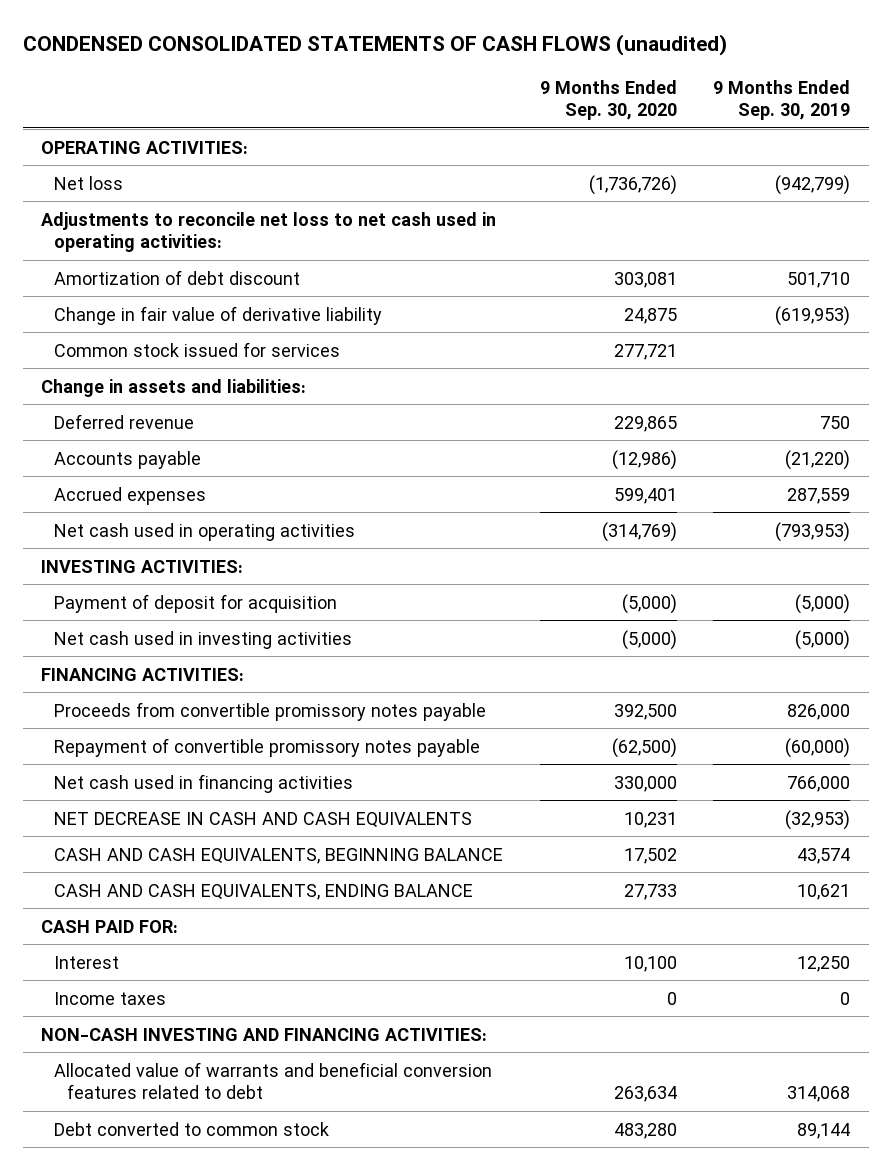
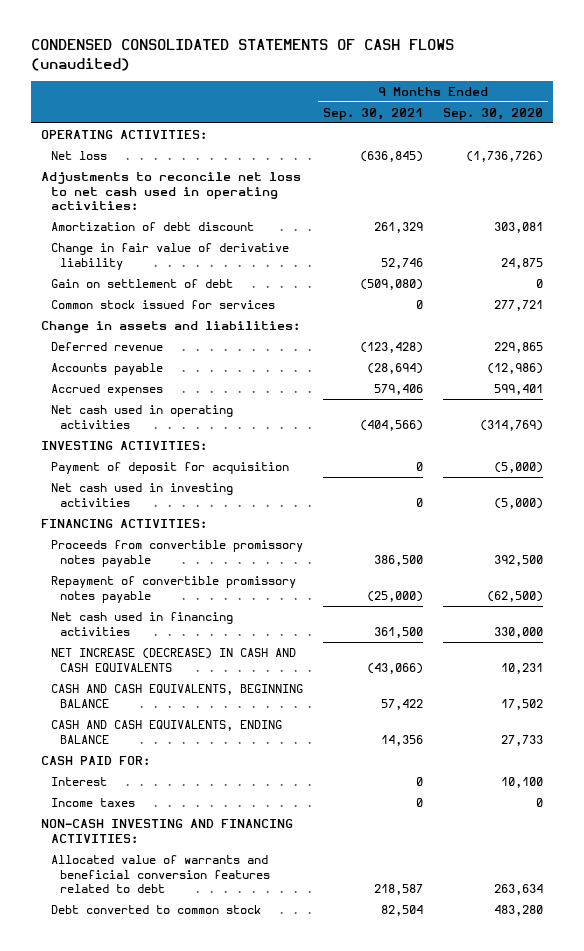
[713,79,851,120] 9 Months Ended Sep. 30, 2019 -> none
none -> [322,107,423,120] Sep. 30, 2021
none -> [50,279,233,289] Gain on settlement of debt
[54,811,473,828] NET DECREASE IN CASH AND CASH EQUIVALENTS -> [50,648,296,672] NET INCREASE (DECREASE) IN CASH AND CASH EQUIVALENTS

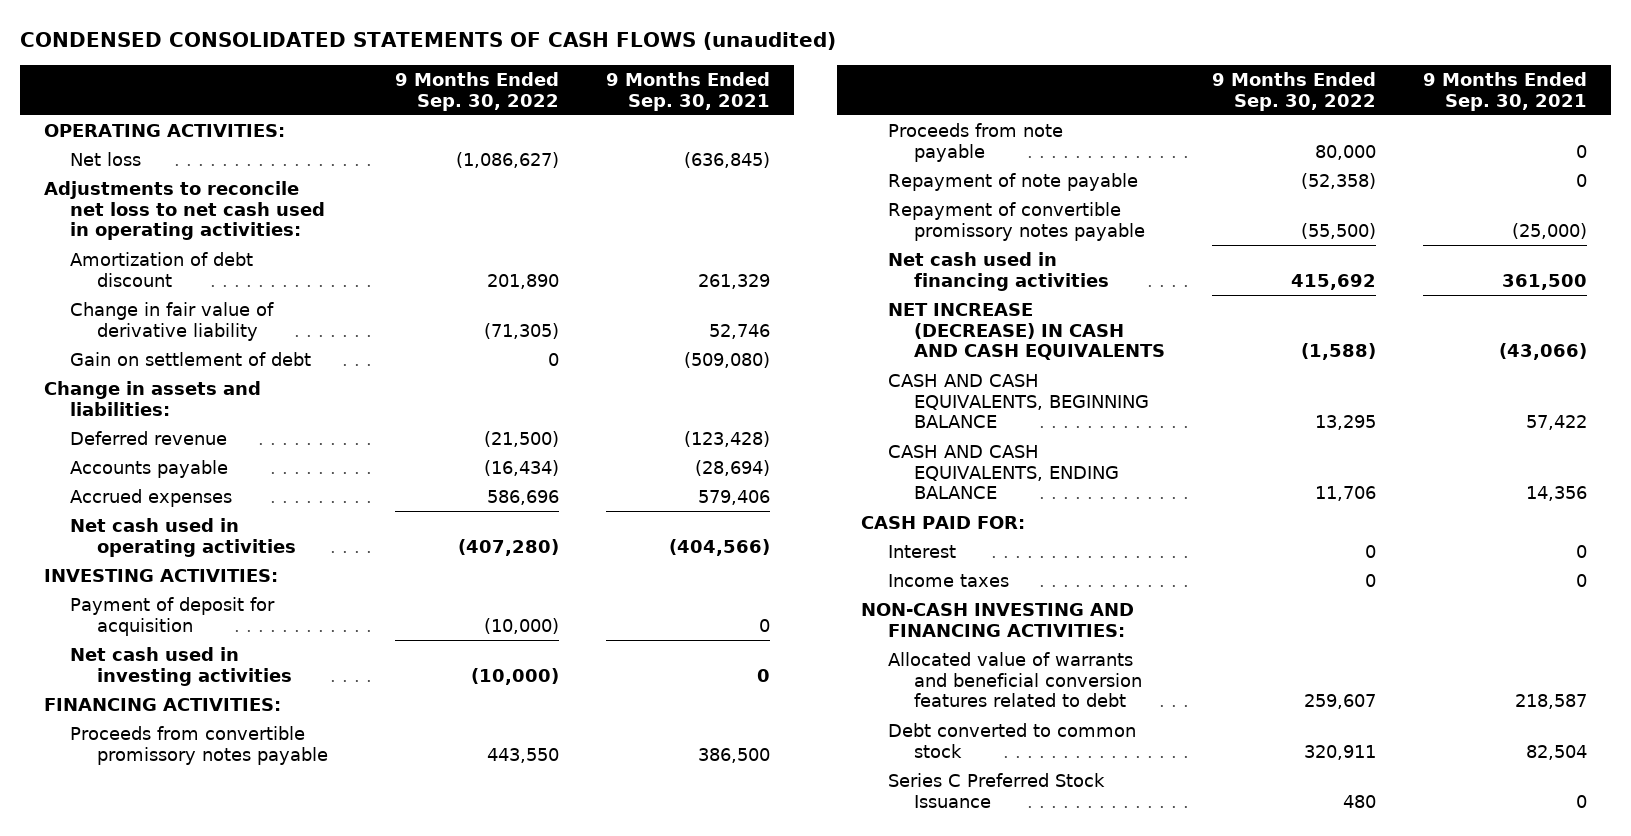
[443,107,544,120] Sep. 30, 2020 -> none
none -> [395,71,560,111] 9 Months Ended Sep. 30, 2022
[50,300,275,310] Common stock issued for services -> none
none -> [887,122,1063,162] Proceeds from note payable
none -> [887,172,1138,191] Repayment of note payable
none -> [887,772,1105,808] Series C Preferred Stock Issuance

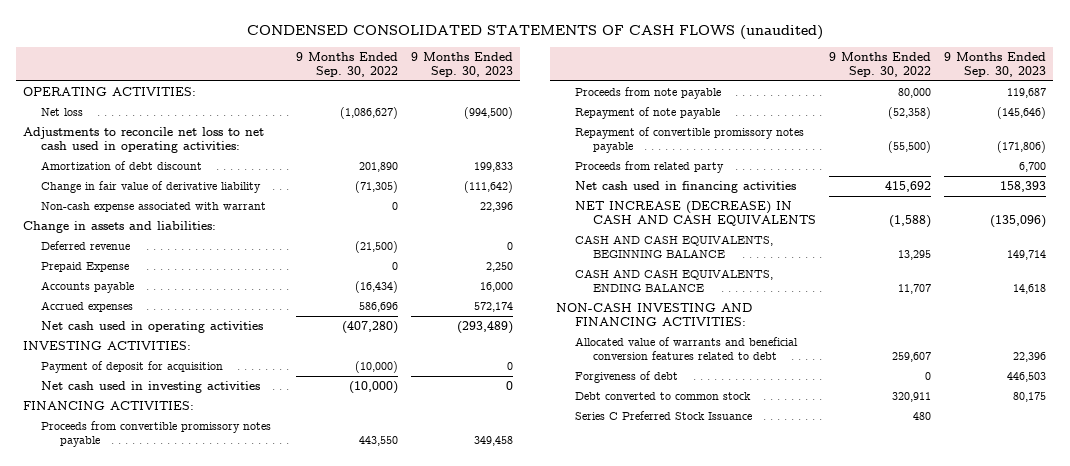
[606,71,771,111] 9 Months Ended Sep. 30, 2021 -> none
none -> [411,51,514,77] 9 Months Ended Sep. 30, 2023
[70,351,312,366] Gain on settlement of debt -> none
none -> [41,201,267,212] Non-cash expense associated with warrant
none -> [41,261,130,272] Prepaid Expense
none -> [574,160,724,173] Proceeds from related party
[860,515,1025,529] CASH PAID FOR: -> none
[887,544,956,558] Interest -> none
[887,573,1009,587] Income taxes -> none
[1315,486,1377,502] 11,706 -> [898,284,932,295] 11,707
none -> [574,370,678,383] Forgiveness of debt

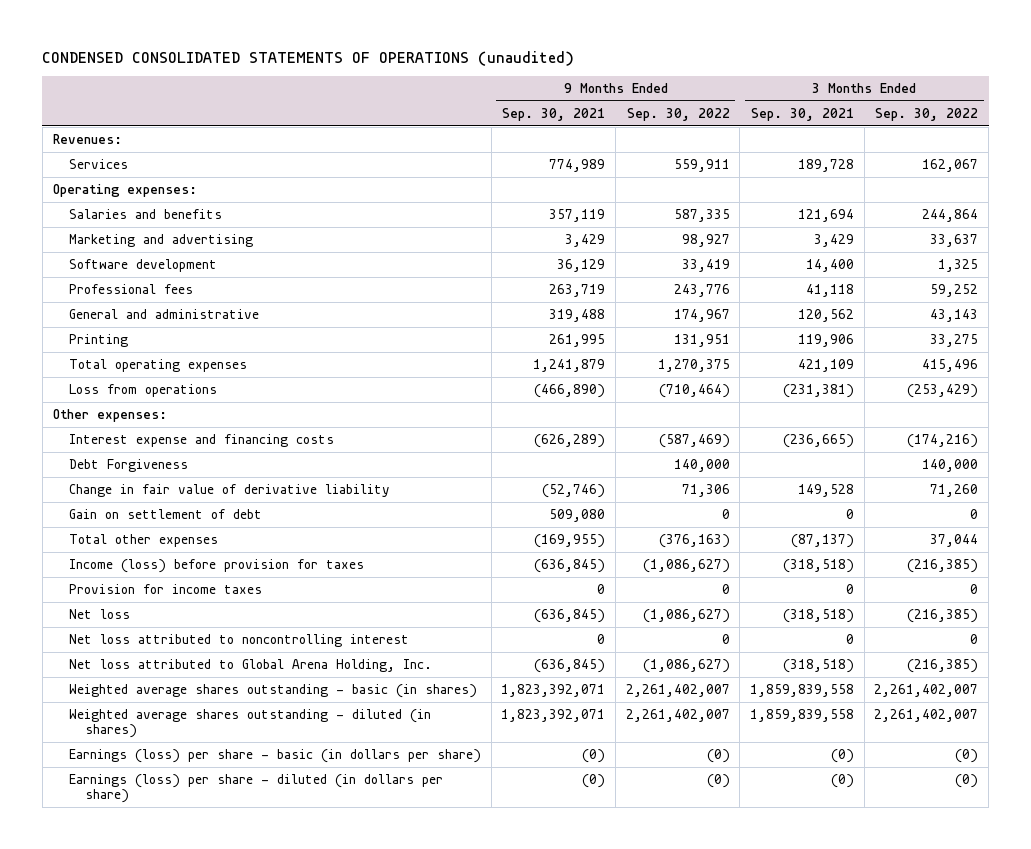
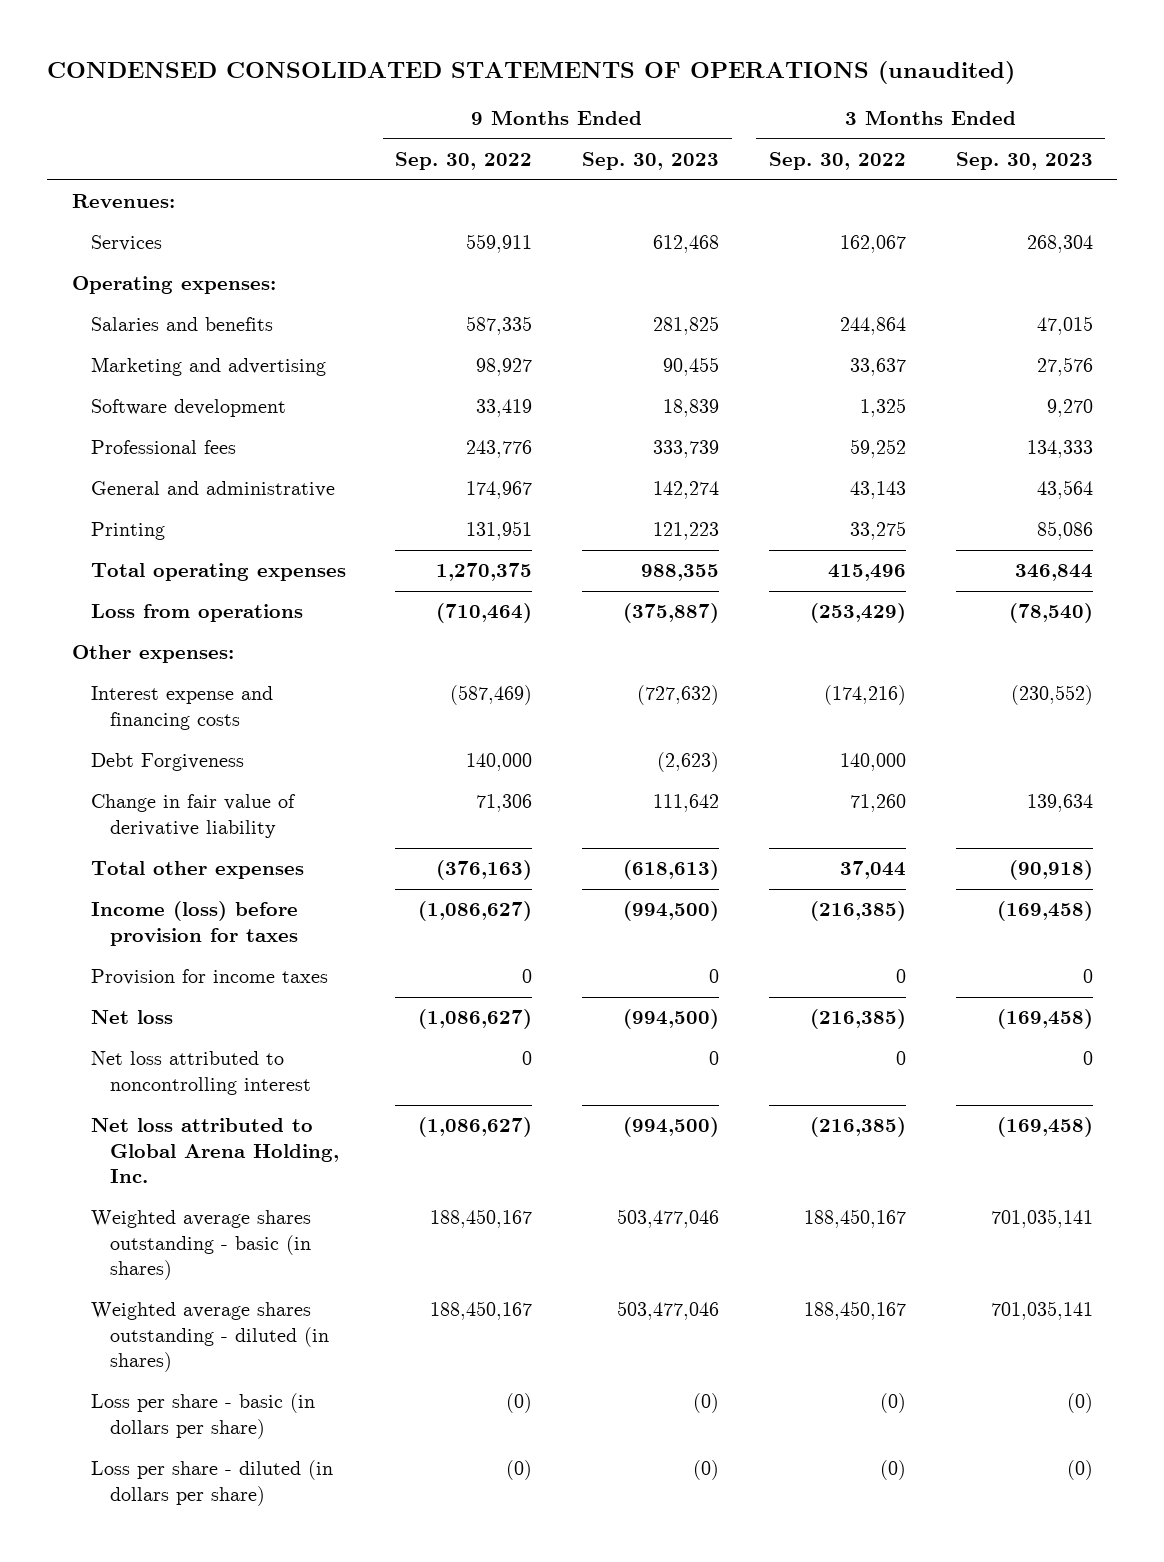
[502,107,606,121] Sep. 30, 2021 -> none
[751,107,855,121] Sep. 30, 2021 -> none
none -> [582,152,720,171] Sep. 30, 2023
none -> [955,152,1093,171] Sep. 30, 2023
[69,508,263,519] Gain on settlement of debt -> none
[625,683,730,697] 2,261,402,007 -> [430,1209,533,1229] 188,450,167
[874,683,979,697] 2,261,402,007 -> [803,1209,906,1229] 188,450,167
[625,708,730,722] 2,261,402,007 -> [430,1301,533,1321] 188,450,167
[874,708,979,722] 2,261,402,007 -> [803,1301,906,1321] 188,450,167
[69,748,482,763] Earnings (loss) per share - basic (in dollars per share) -> [90,1393,315,1439] Loss per share - basic (in dollars per share)
[69,773,444,804] Earnings (loss) per share - diluted (in dollars per share) -> [90,1460,333,1506] Loss per share - diluted (in dollars per share)

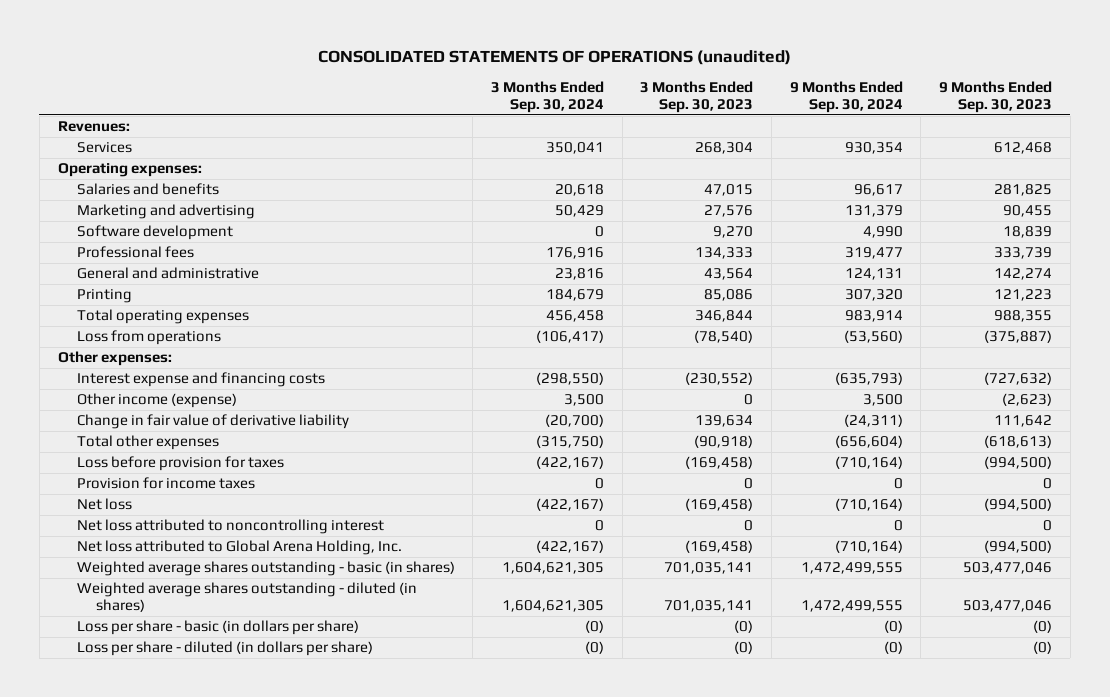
[46,60,1015,84] CONDENSED CONSOLIDATED STATEMENTS OF OPERATIONS (unaudited) -> [317,50,791,66] CONSOLIDATED STATEMENTS OF OPERATIONS (unaudited)
[395,152,533,171] Sep. 30, 2022 -> none
[768,152,906,171] Sep. 30, 2022 -> none
none -> [491,81,605,114] 3 Months Ended Sep. 30, 2024
none -> [789,81,903,114] 9 Months Ended Sep. 30, 2024
[90,753,244,772] Debt Forgiveness -> none
none -> [76,393,237,409] Other income (expense)
[90,901,298,946] Income (loss) before provision for taxes -> [76,456,284,472] Loss before provision for taxes

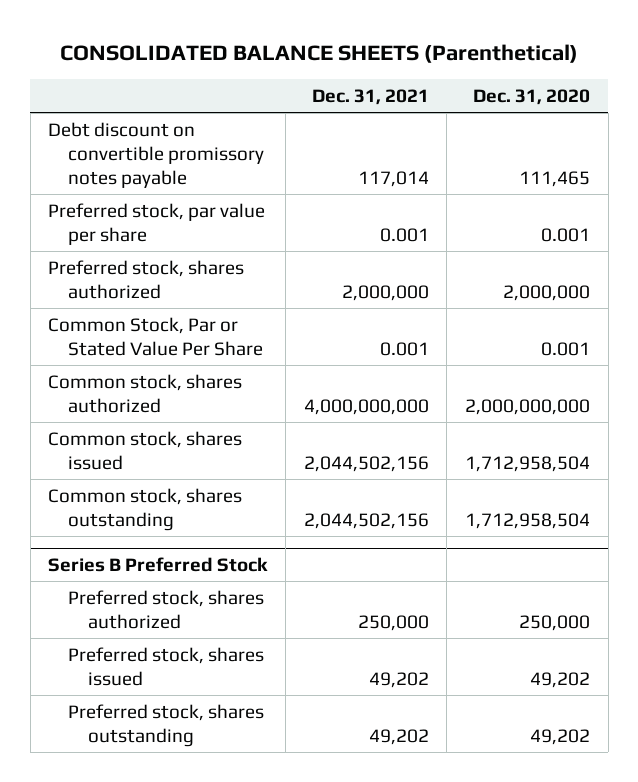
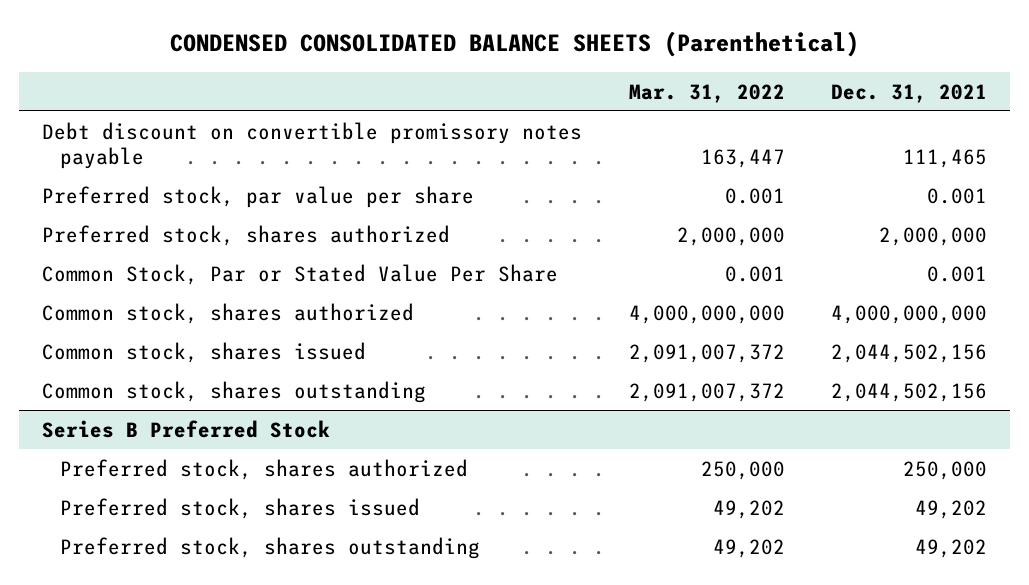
[60,43,579,63] CONSOLIDATED BALANCE SHEETS (Parenthetical) -> [169,31,859,58] CONDENSED CONSOLIDATED BALANCE SHEETS (Parenthetical)
[473,88,591,105] Dec. 31, 2020 -> none
none -> [628,83,785,103] Mar. 31, 2022
[357,170,429,187] 117,014 -> [902,148,987,168] 111,465

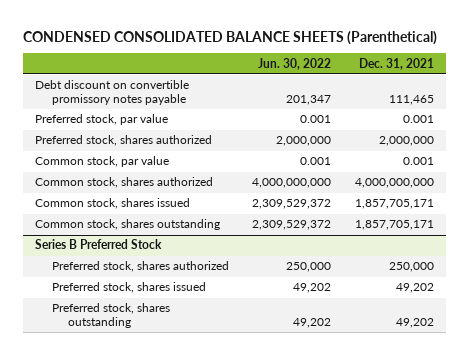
[628,83,785,103] Mar. 31, 2022 -> none
none -> [258,57,332,70] Jun. 30, 2022
[42,185,475,208] Preferred stock, par value per share -> [35,114,169,126] Preferred stock, par value
[42,263,559,285] Common Stock, Par or Stated Value Per Share -> [35,156,170,168] Common stock, par value
[830,343,987,363] 2,044,502,156 -> [355,199,435,210] 1,857,705,171
[830,382,987,402] 2,044,502,156 -> [355,220,435,231] 1,857,705,171

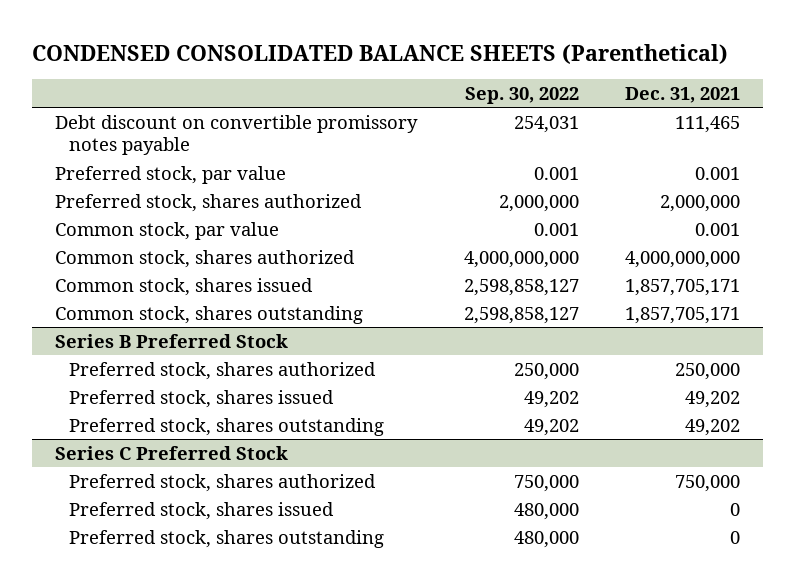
[258,57,332,70] Jun. 30, 2022 -> none
none -> [464,87,579,105] Sep. 30, 2022
none -> [55,445,289,460] Series C Preferred Stock
none -> [69,473,377,492] Preferred stock, shares authorized
none -> [69,501,335,520] Preferred stock, shares issued
none -> [69,529,385,548] Preferred stock, shares outstanding

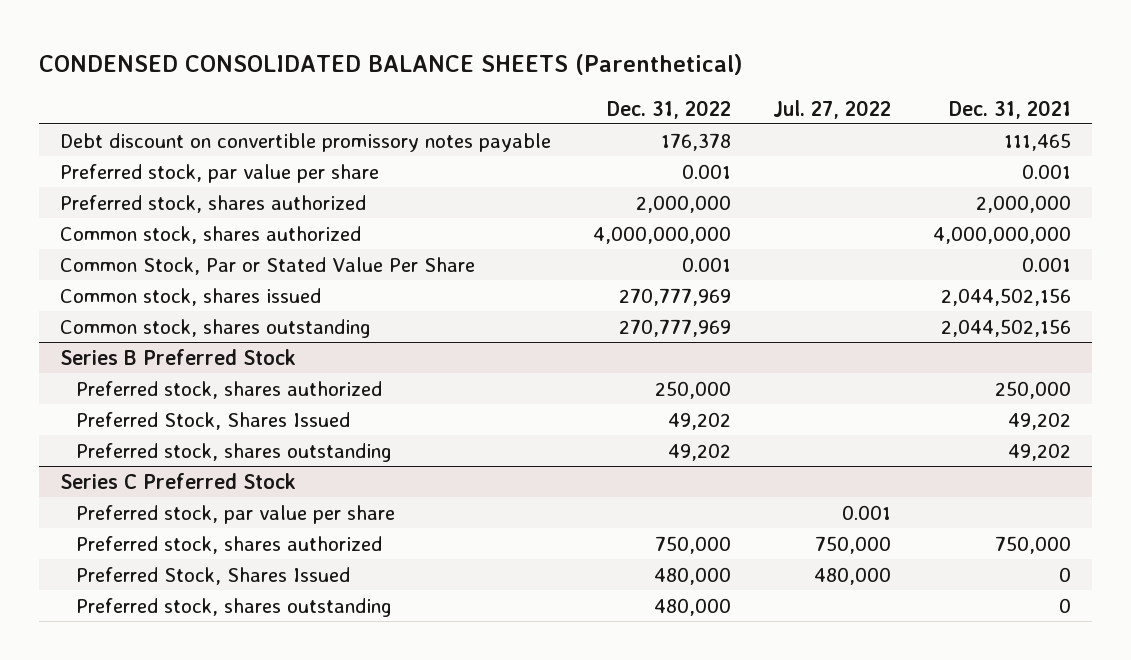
[464,87,579,105] Sep. 30, 2022 -> none
none -> [607,99,732,119] Dec. 31, 2022
none -> [772,99,891,119] Jul. 27, 2022
[55,165,287,184] Preferred stock, par value -> [60,163,380,183] Preferred stock, par value per share
[55,221,280,240] Common stock, par value -> none
none -> [60,256,476,275] Common Stock, Par or Stated Value Per Share
[624,278,740,296] 1,857,705,171 -> [940,287,1071,306] 2,044,502,156
[624,306,740,324] 1,857,705,171 -> [940,318,1071,337] 2,044,502,156
[69,389,335,408] Preferred stock, shares issued -> [76,411,351,430] Preferred Stock, Shares Issued
none -> [76,504,396,524] Preferred stock, par value per share
[69,501,335,520] Preferred stock, shares issued -> [76,566,351,585] Preferred Stock, Shares Issued

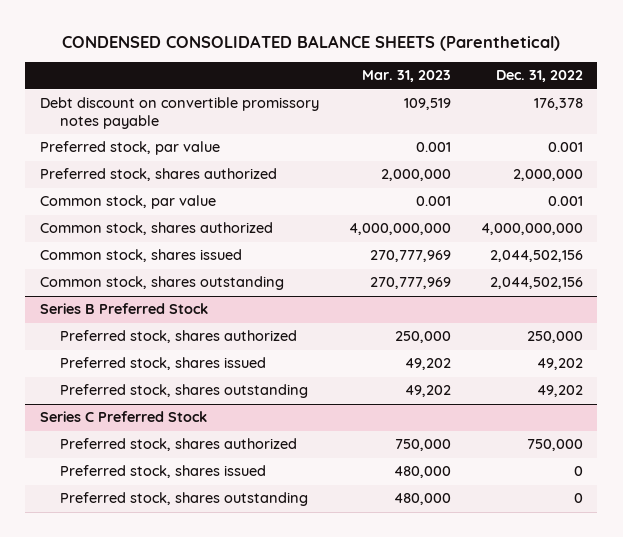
[772,99,891,119] Jul. 27, 2022 -> none
[948,99,1071,119] Dec. 31, 2021 -> none
none -> [361,70,451,83] Mar. 31, 2023
[60,163,380,183] Preferred stock, par value per share -> [40,141,221,156] Preferred stock, par value
none -> [40,195,217,210] Common stock, par value
[60,256,476,275] Common Stock, Par or Stated Value Per Share -> none
[619,287,732,306] 270,777,969 -> [489,250,583,263] 2,044,502,156
[619,318,732,337] 270,777,969 -> [489,277,583,290] 2,044,502,156
[76,411,351,430] Preferred Stock, Shares Issued -> [59,357,266,371] Preferred stock, shares issued
[76,504,396,524] Preferred stock, par value per share -> none
[76,566,351,585] Preferred Stock, Shares Issued -> [59,465,266,479] Preferred stock, shares issued
[654,566,732,585] 480,000 -> [573,466,583,477] 0
[654,597,732,616] 480,000 -> [573,493,583,504] 0

